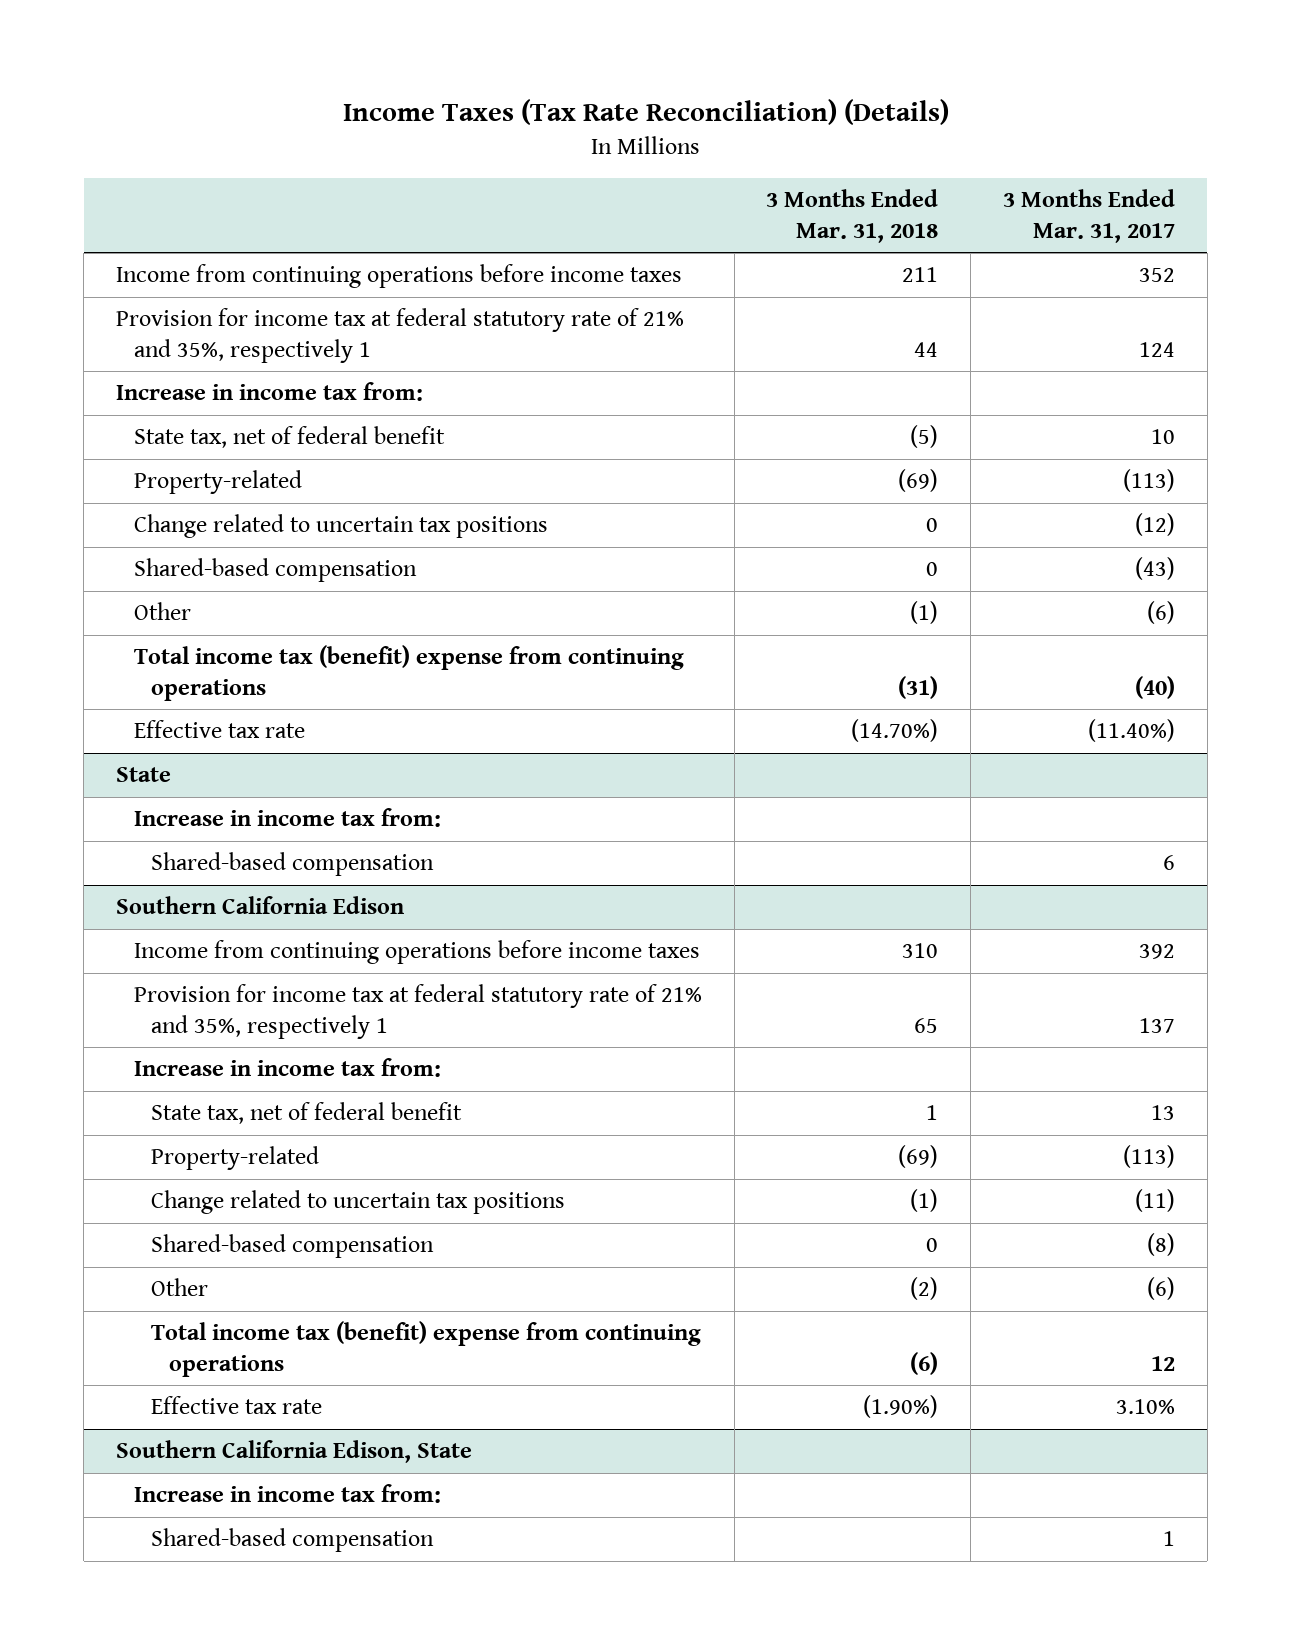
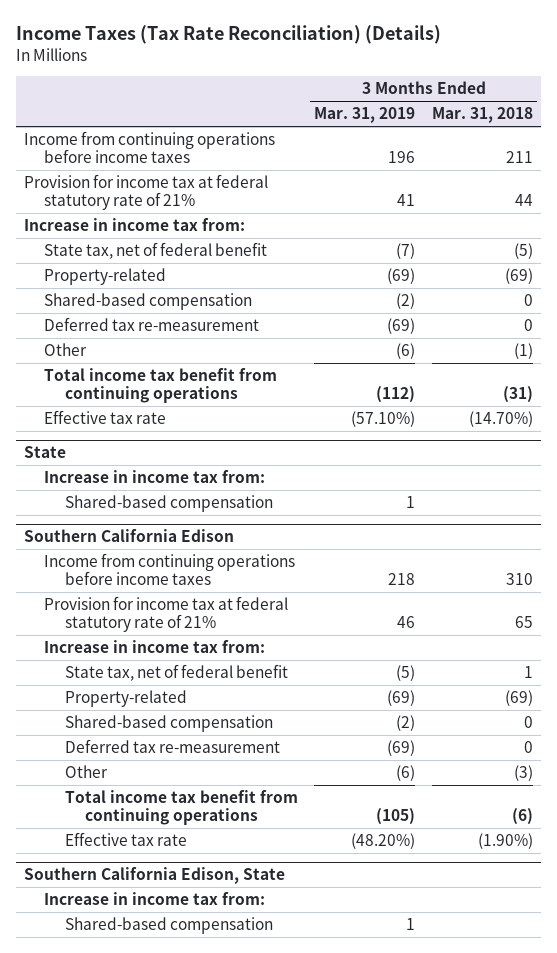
[1003,189,1176,243] 3 Months Ended Mar. 31, 2017 -> none
none -> [314,107,416,124] Mar. 31, 2019
[116,308,685,363] Provision for income tax at federal statutory rate of 21% and 35%, respectively 1 -> [24,174,269,211] Provision for income tax at federal statutory rate of 21%
[133,514,548,539] Change related to uncertain tax positions -> none
none -> [44,317,260,332] Deferred tax re-measurement
[133,645,684,701] Total income tax (benefit) expense from continuing operations -> [44,368,278,404] Total income tax benefit from continuing operations
[133,984,702,1039] Provision for income tax at federal statutory rate of 21% and 35%, respectively 1 -> [44,596,289,633] Provision for income tax at federal statutory rate of 21%
[151,1190,566,1215] Change related to uncertain tax positions -> none
none -> [64,739,280,754] Deferred tax re-measurement
[910,1277,939,1301] (2) -> [513,765,533,782] (3)
[151,1321,702,1377] Total income tax (benefit) expense from continuing operations -> [64,790,298,826] Total income tax benefit from continuing operations

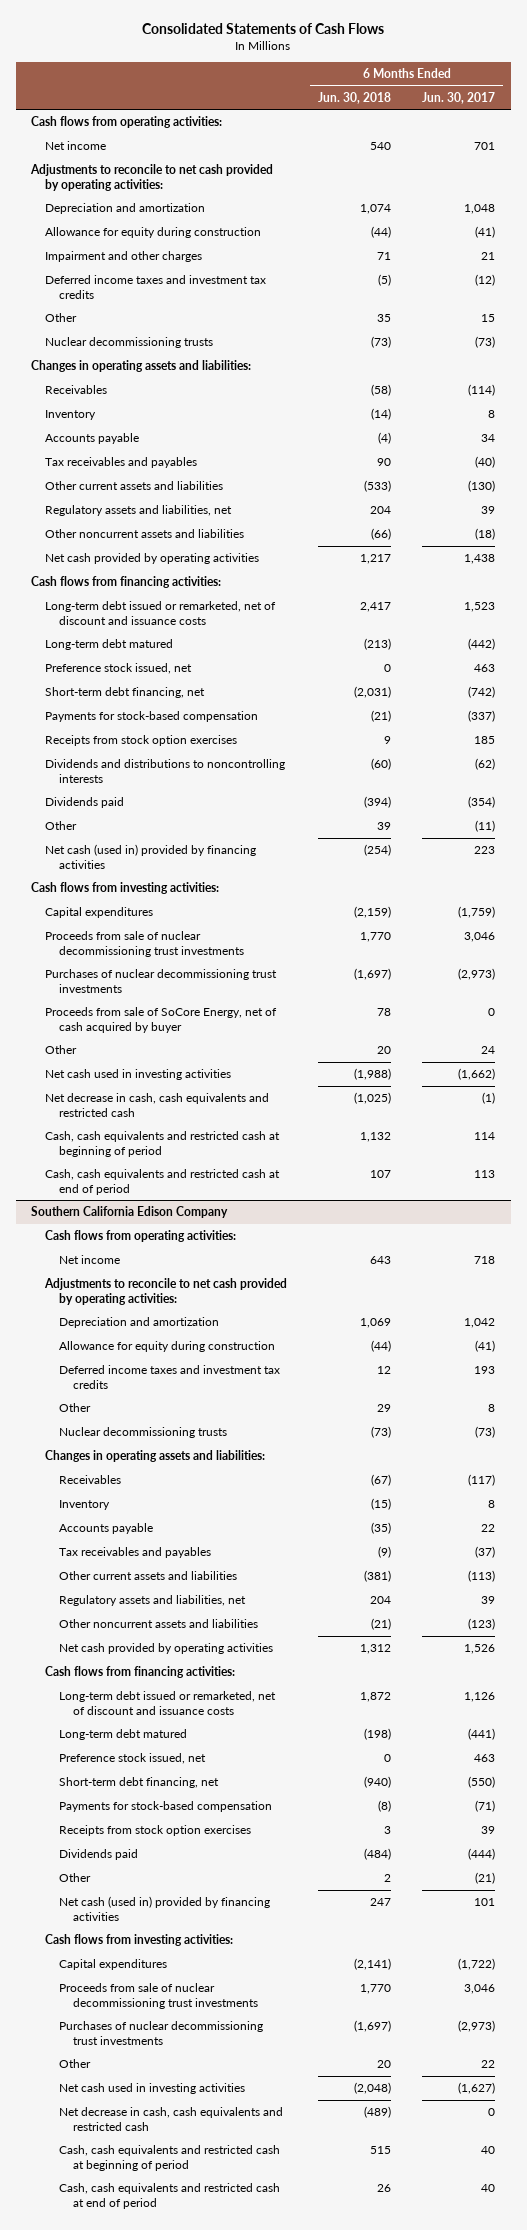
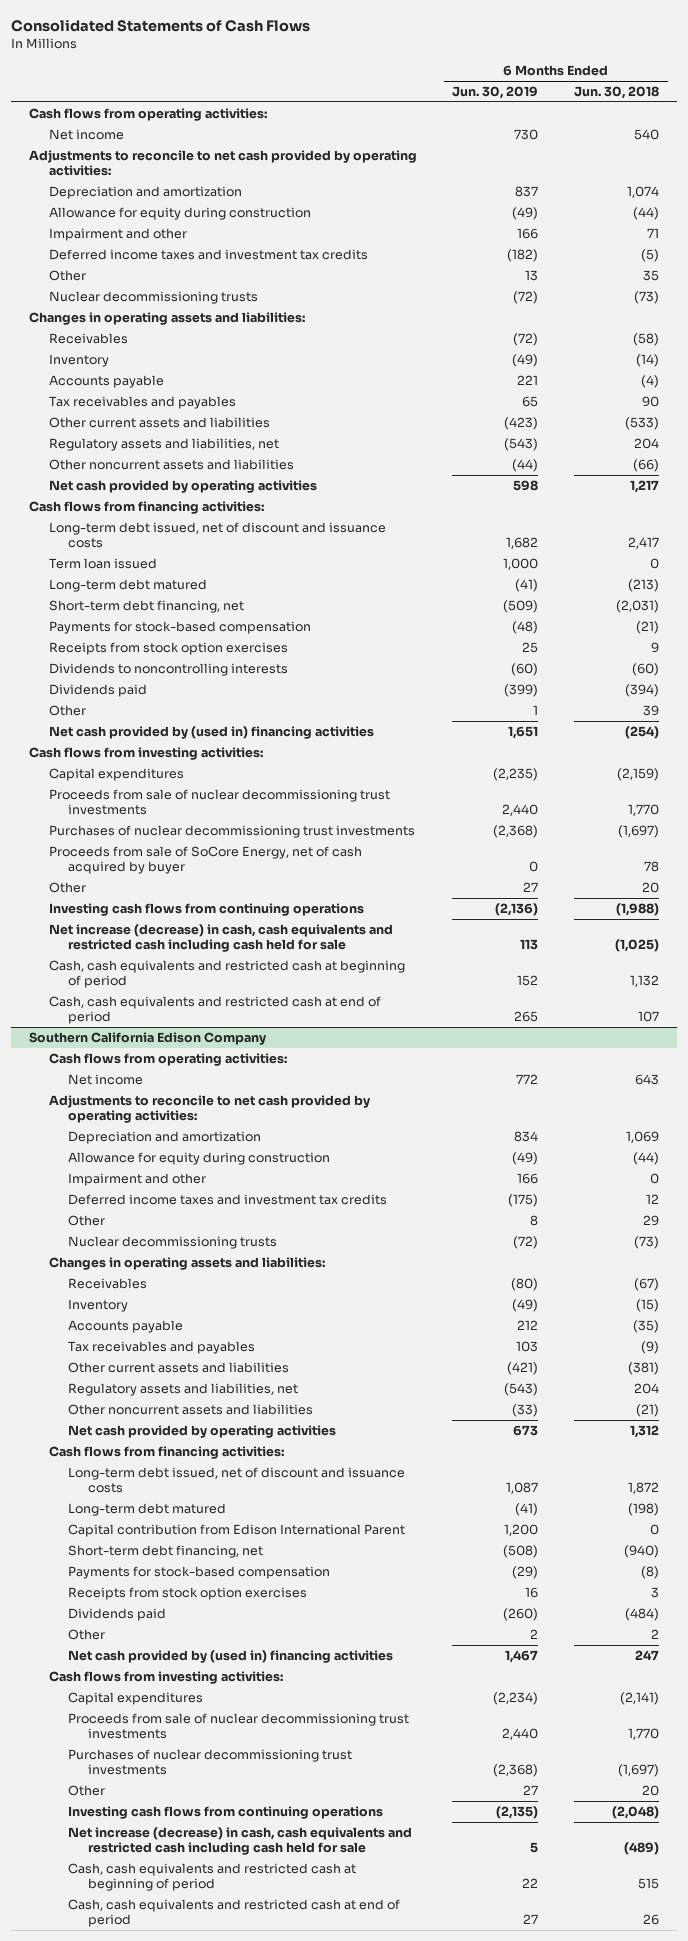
[422,91,496,104] Jun. 30, 2017 -> none
none -> [452,86,539,100] Jun. 30, 2019
[45,251,203,263] Impairment and other charges -> [48,227,187,241] Impairment and other
[45,601,277,625] Long-term debt issued or remarketed, net of discount and issuance costs -> [48,521,386,548] Long-term debt issued, net of discount and issuance costs
none -> [48,557,157,569] Term loan issued
[45,663,193,675] Preference stock issued, net -> none
[45,759,286,783] Dividends and distributions to noncontrolling interests -> [48,662,288,676] Dividends to noncontrolling interests
[45,844,257,869] Net cash (used in) provided by financing activities -> [48,725,374,739] Net cash provided by (used in) financing activities
[45,1069,232,1081] Net cash used in investing activities -> [48,902,364,916] Investing cash flows from continuing operations
[45,1093,270,1117] Net decrease in cash, cash equivalents and restricted cash -> [48,923,393,952] Net increase (decrease) in cash, cash equivalents and restricted cash including cash held for sale
none -> [68,1172,207,1186] Impairment and other
[58,1691,276,1715] Long-term debt issued or remarketed, net of discount and issuance costs -> [68,1466,406,1493] Long-term debt issued, net of discount and issuance costs
[58,1753,206,1765] Preference stock issued, net -> none
none -> [68,1523,406,1537] Capital contribution from Edison International Parent
[58,1896,270,1921] Net cash (used in) provided by financing activities -> [68,1649,394,1663] Net cash provided by (used in) financing activities
[58,2083,245,2095] Net cash used in investing activities -> [68,1805,384,1819] Investing cash flows from continuing operations
[58,2107,283,2131] Net decrease in cash, cash equivalents and restricted cash -> [68,1826,413,1855] Net increase (decrease) in cash, cash equivalents and restricted cash including cash held for sale

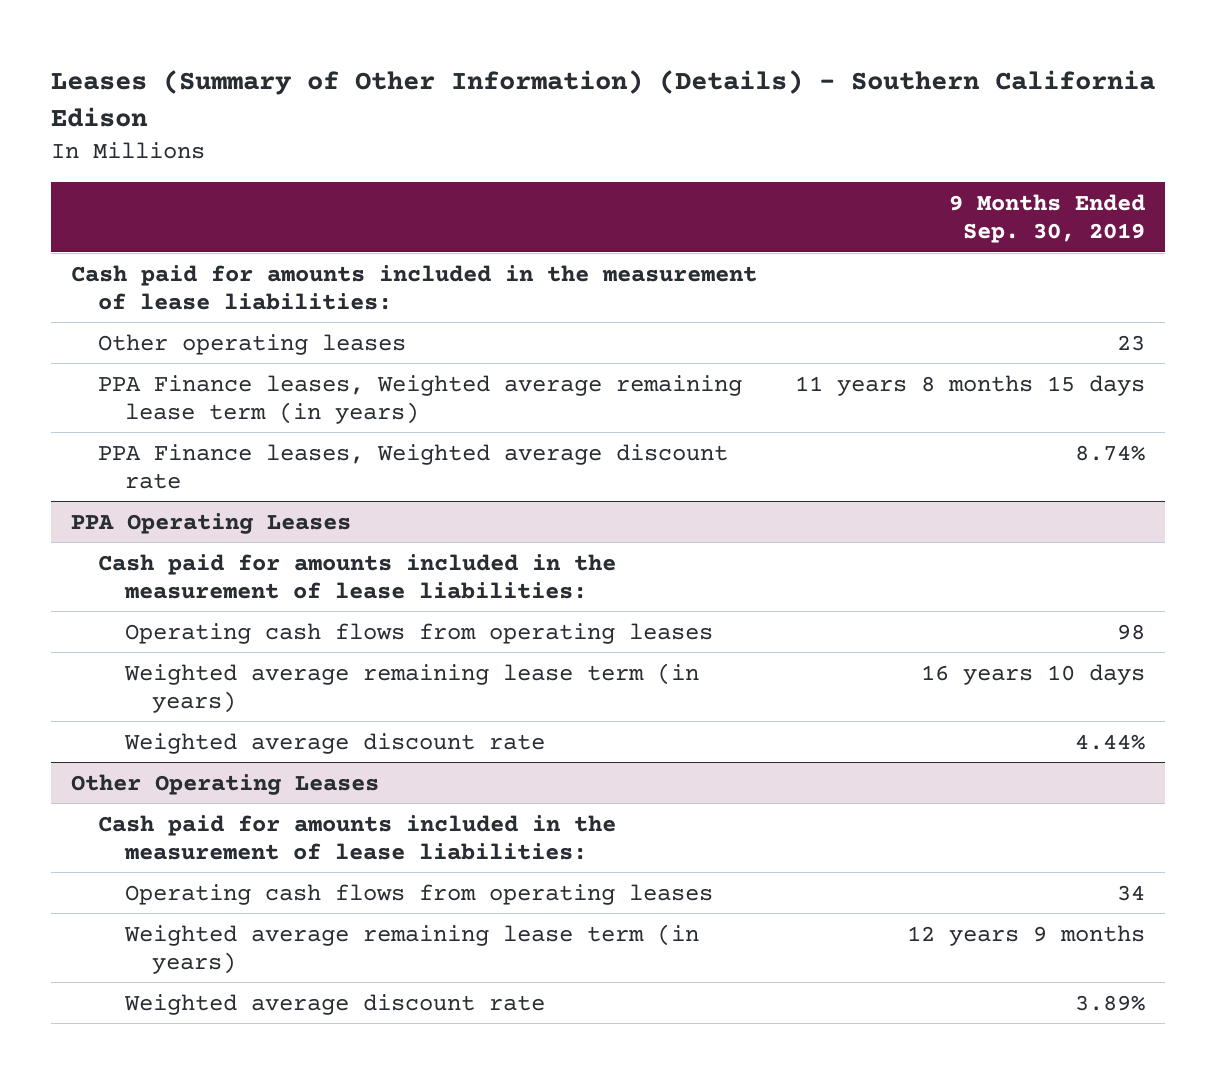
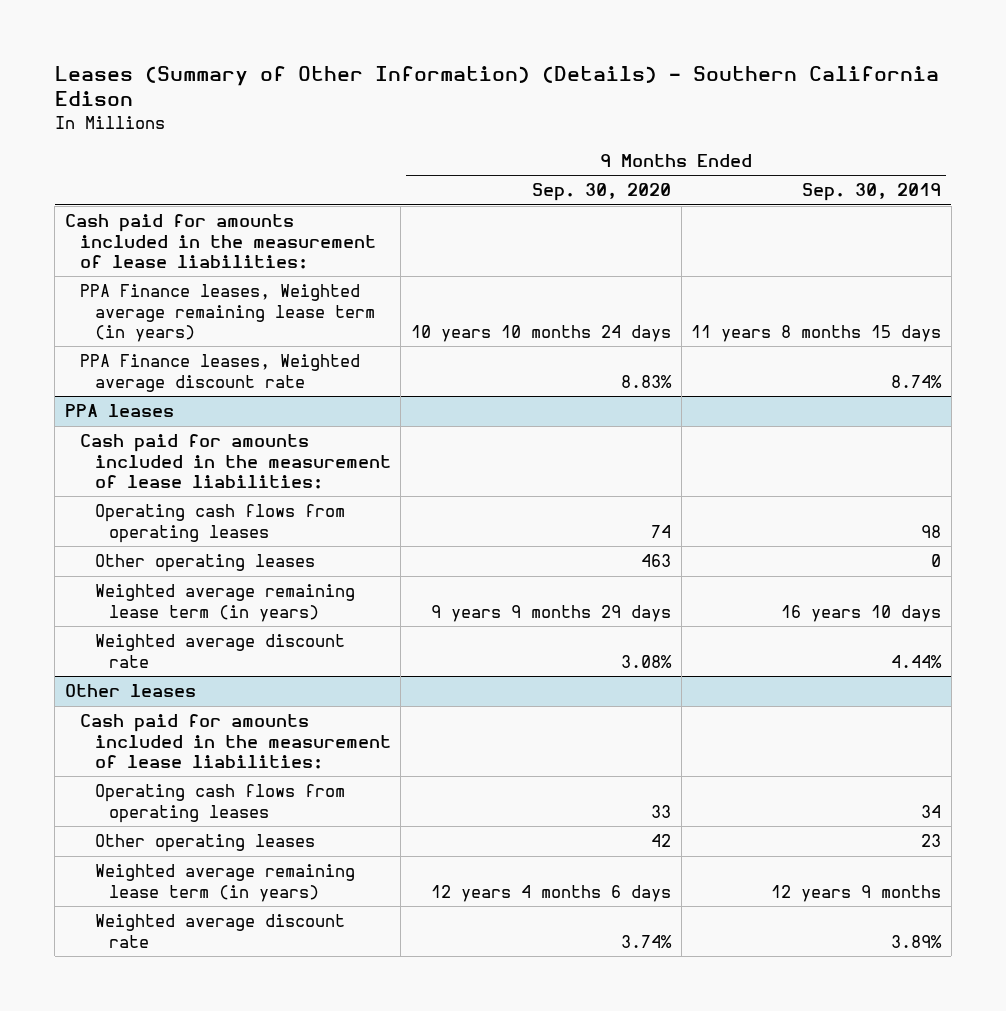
none -> [531,183,671,202] Sep. 30, 2020
[97,333,406,355] Other operating leases -> none
[70,512,351,534] PPA Operating Leases -> [64,404,174,418] PPA leases
none -> [94,554,315,573] Other operating leases
[70,773,379,795] Other Operating Leases -> [64,684,196,698] Other leases
none -> [94,834,315,853] Other operating leases

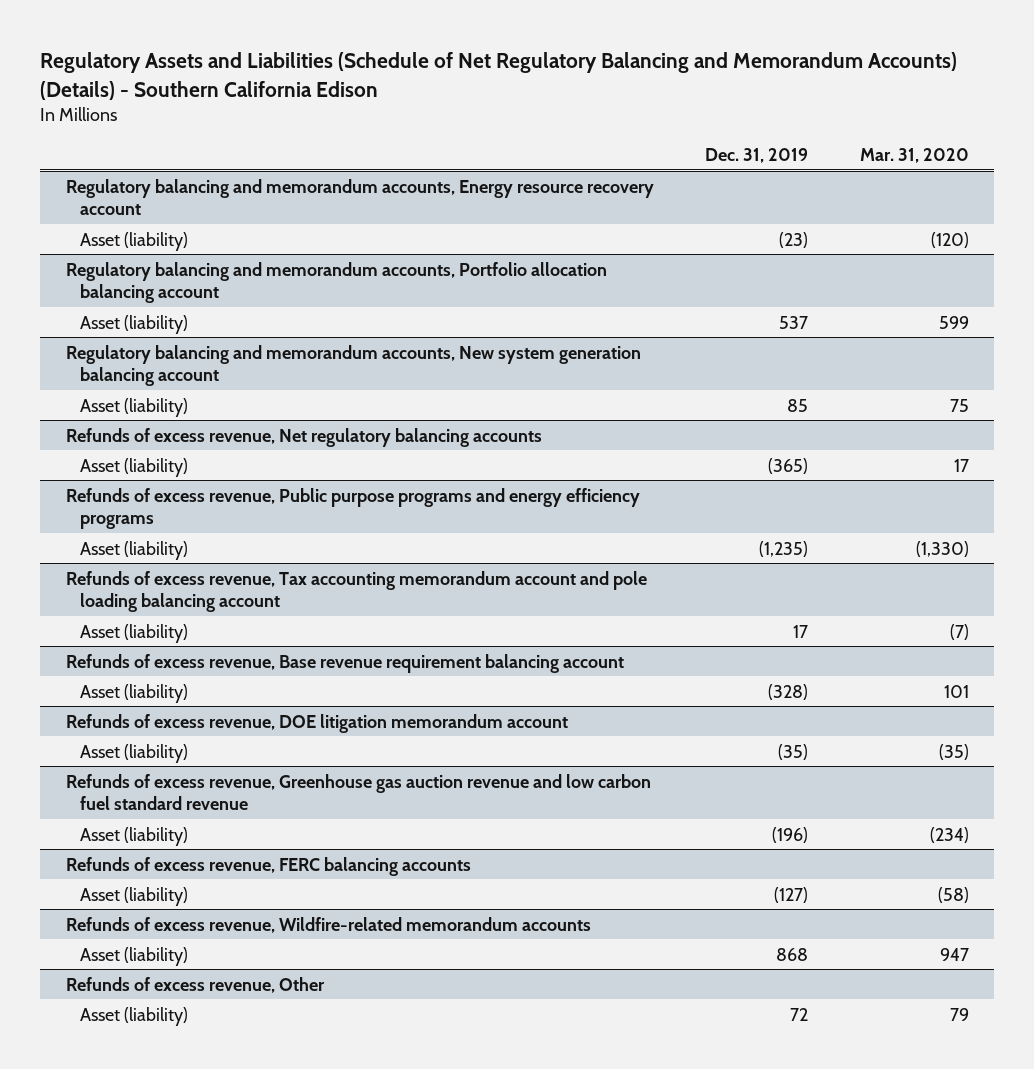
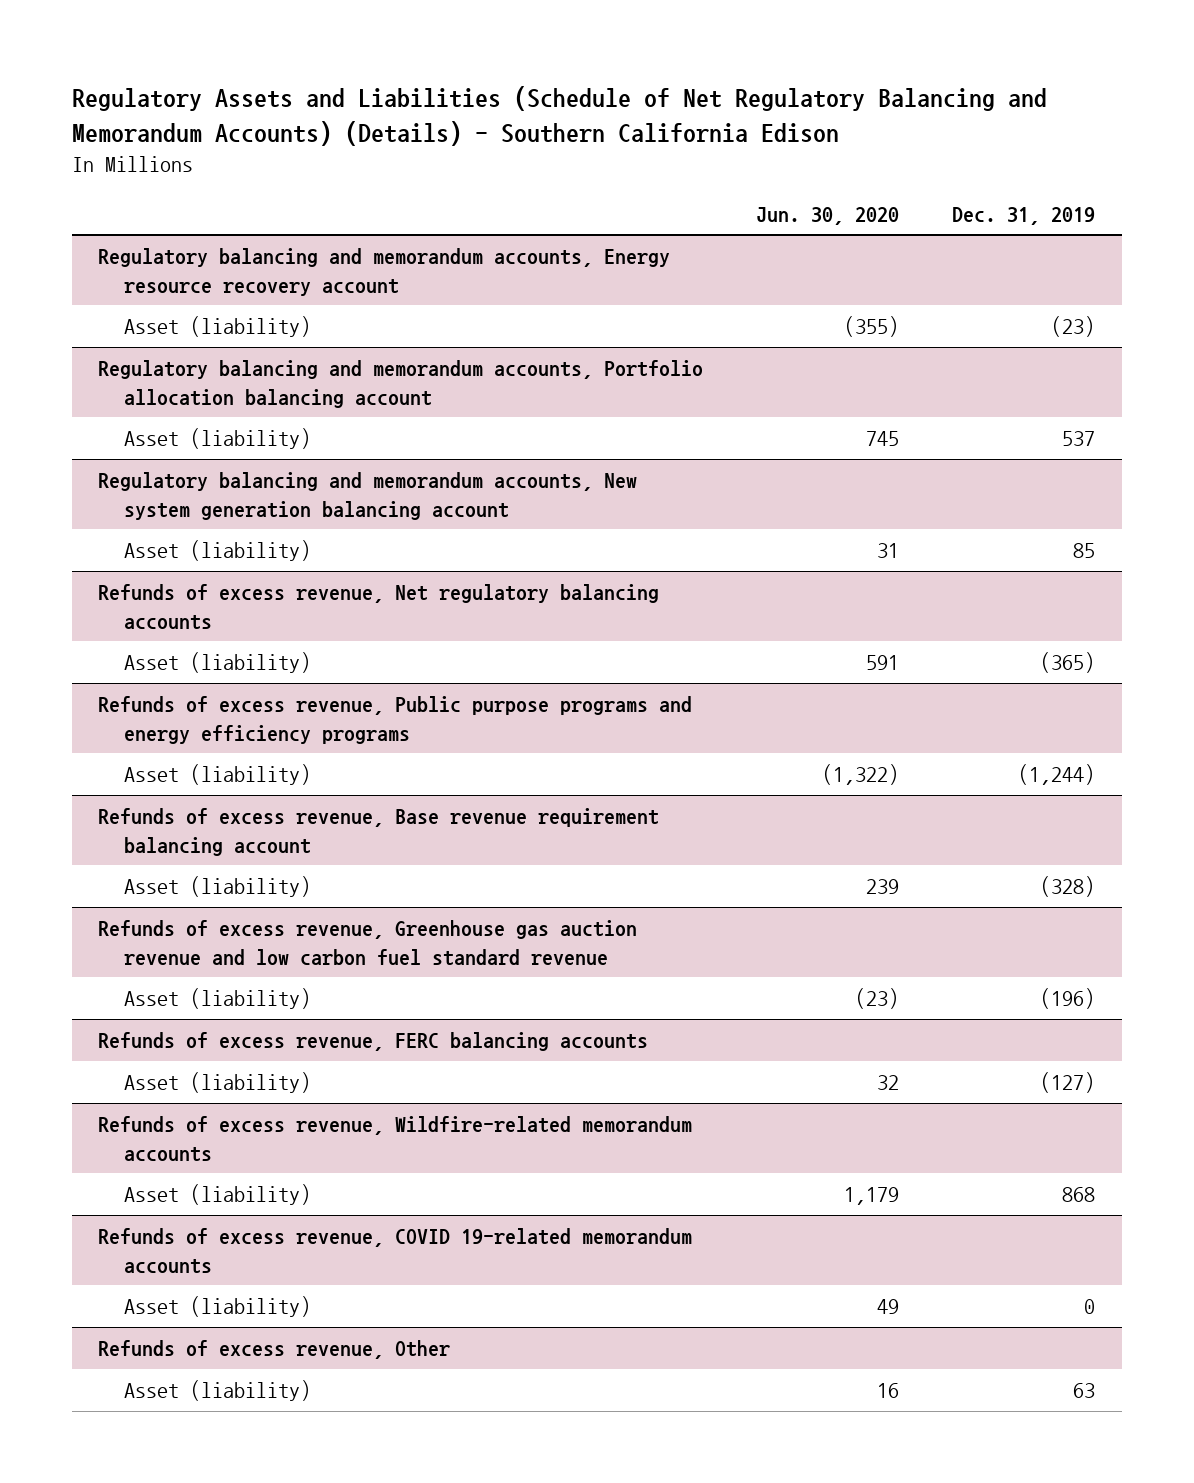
[859,148,969,164] Mar. 31, 2020 -> none
none -> [756,206,900,225] Jun. 30, 2020
[65,570,647,613] Refunds of excess revenue, Tax accounting memorandum account and pole loading balancing account -> none
[79,623,188,643] Asset (liability) -> none
[759,540,809,557] (1,235) -> [1018,763,1096,785] (1,244)
[65,713,568,733] Refunds of excess revenue, DOE litigation memorandum account -> none
[79,743,188,763] Asset (liability) -> none
none -> [98,1227,693,1274] Refunds of excess revenue, COVID 19-related memorandum accounts
none -> [123,1295,311,1317] Asset (liability)
[790,1007,809,1021] 72 -> [1073,1382,1096,1398] 63

